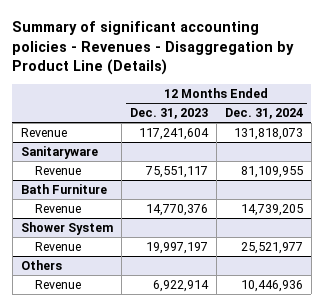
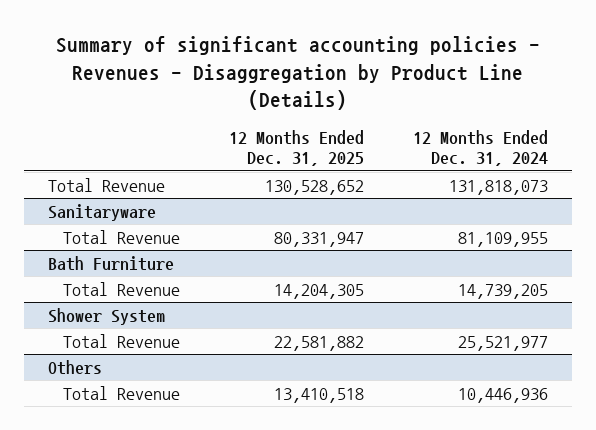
[129,108,208,120] Dec. 31, 2023 -> none
none -> [229,129,365,167] 12 Months Ended Dec. 31, 2025
[20,128,67,138] Revenue -> [48,177,166,192] Total Revenue
[35,166,82,176] Revenue -> [63,229,181,244] Total Revenue
[35,204,82,214] Revenue -> [63,281,181,296] Total Revenue
[35,242,82,252] Revenue -> [63,333,181,348] Total Revenue
[35,280,82,290] Revenue -> [63,385,181,400] Total Revenue

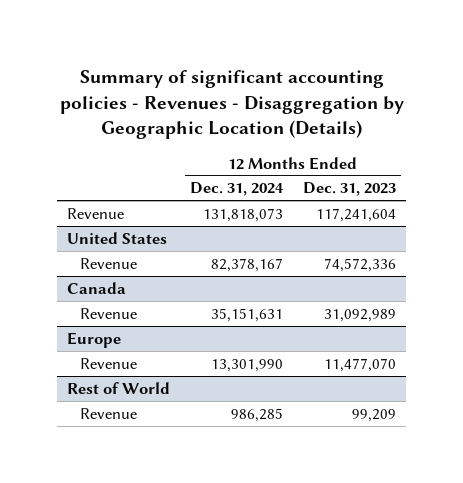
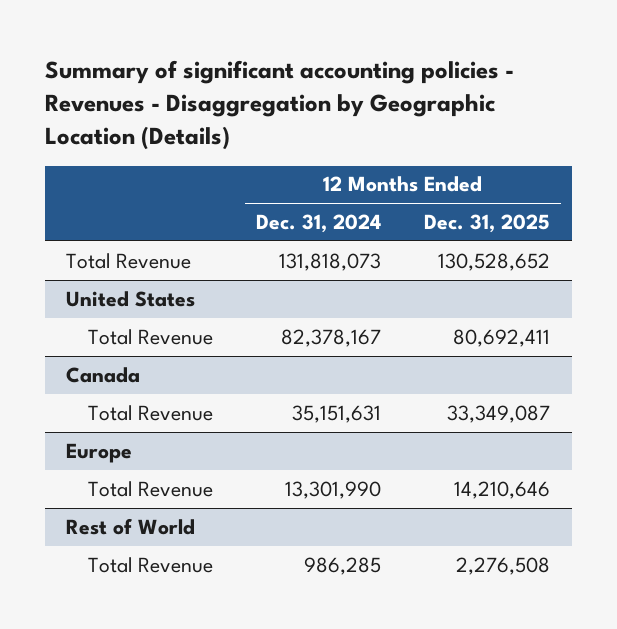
[302,182,396,197] Dec. 31, 2023 -> none
none -> [424,214,551,234] Dec. 31, 2025
[67,207,125,219] Revenue -> [66,252,192,269] Total Revenue
[80,257,138,269] Revenue -> [88,328,214,345] Total Revenue
[80,307,138,319] Revenue -> [88,404,214,421] Total Revenue
[80,357,138,369] Revenue -> [88,480,214,497] Total Revenue
[80,407,138,419] Revenue -> [88,556,214,573] Total Revenue

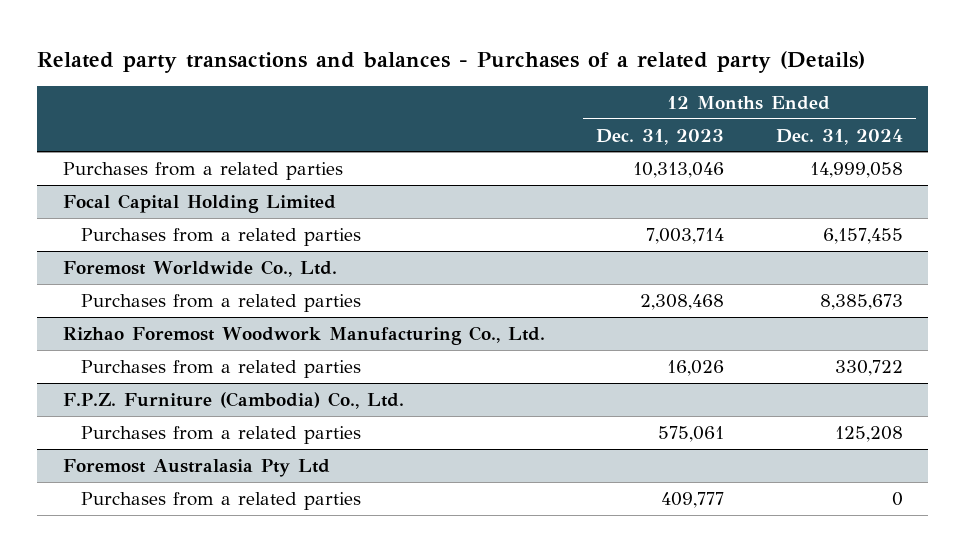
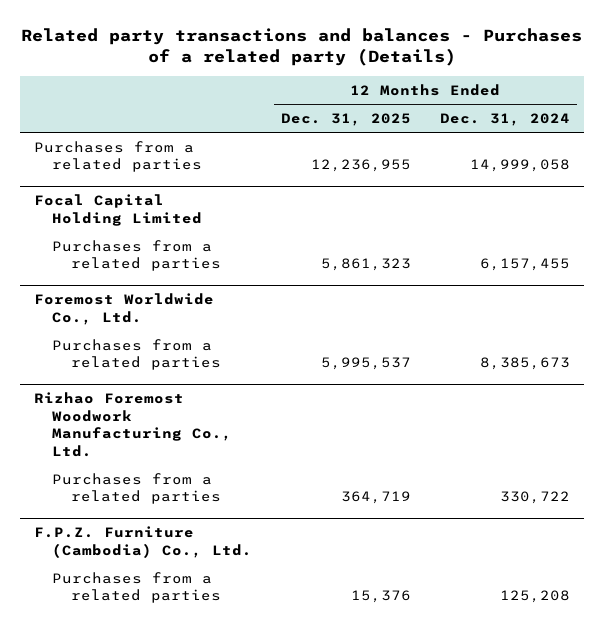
[596,128,725,145] Dec. 31, 2023 -> none
none -> [281,112,412,126] Dec. 31, 2025
[62,458,330,477] Foremost Australasia Pty Ltd -> none
[80,491,361,510] Purchases from a related parties -> none

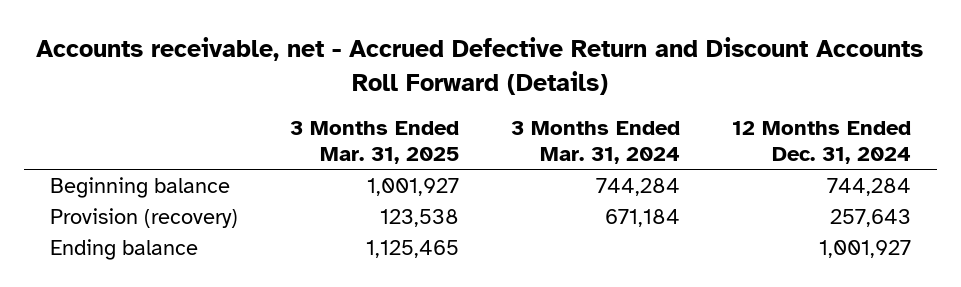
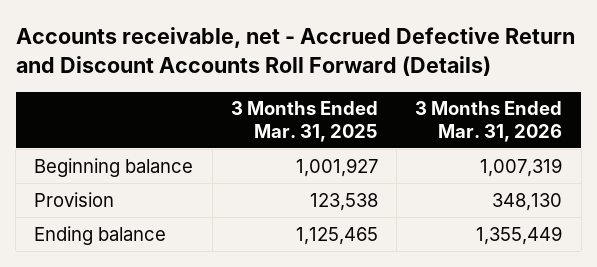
[510,121,680,164] 3 Months Ended Mar. 31, 2024 -> none
[731,121,911,164] 12 Months Ended Dec. 31, 2024 -> none
none -> [415,101,563,142] 3 Months Ended Mar. 31, 2026
[49,207,238,228] Provision (recovery) -> [34,191,115,207] Provision

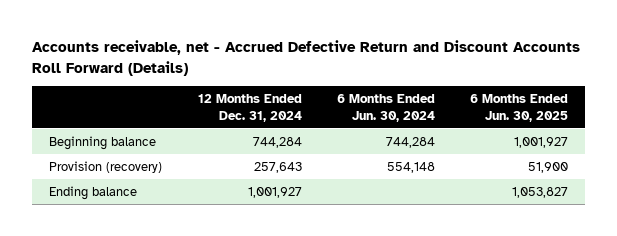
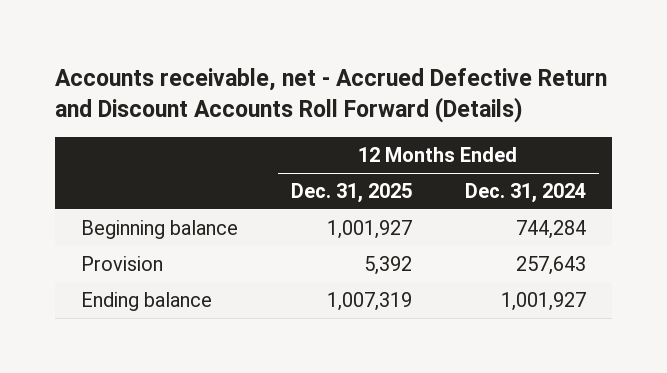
[336,93,435,122] 6 Months Ended Jun. 30, 2024 -> none
[469,93,568,122] 6 Months Ended Jun. 30, 2025 -> none
none -> [290,183,412,204] Dec. 31, 2025
[49,161,163,174] Provision (recovery) -> [81,256,164,272] Provision

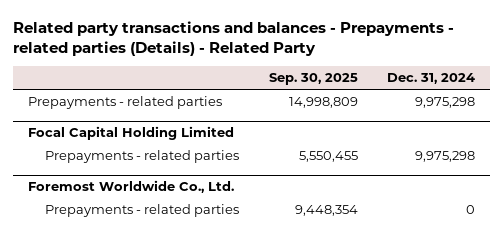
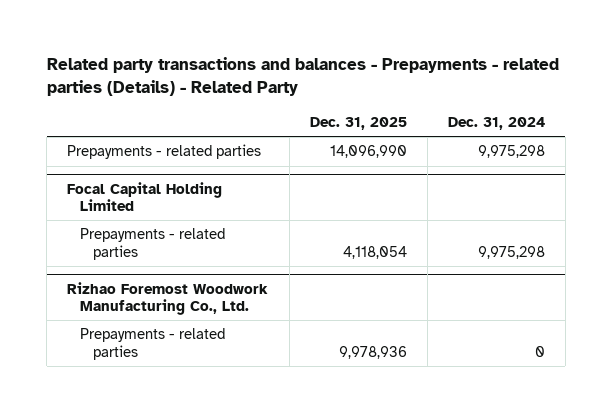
[268,73,358,86] Sep. 30, 2025 -> none
none -> [309,117,407,131] Dec. 31, 2025
[27,180,234,194] Foremost Worldwide Co., Ltd. -> [67,281,269,316] Rizhao Foremost Woodwork Manufacturing Co., Ltd.

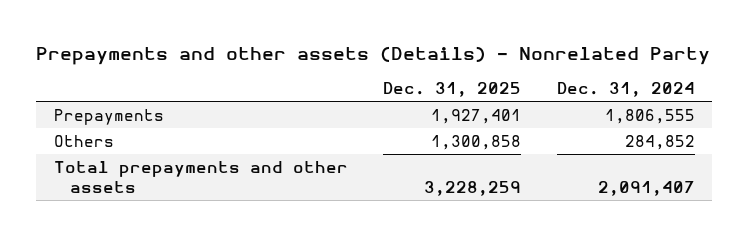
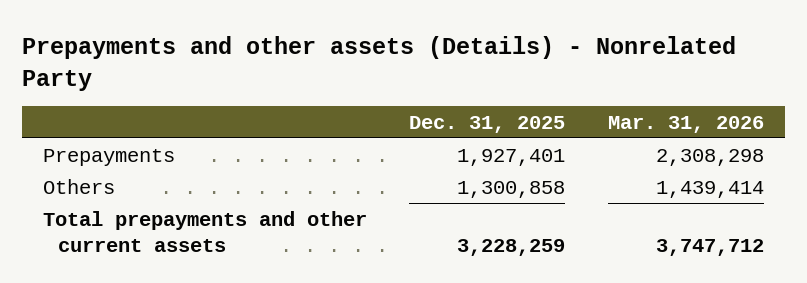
[556,81,695,97] Dec. 31, 2024 -> none
none -> [607,115,764,133] Mar. 31, 2026
[53,160,348,193] Total prepayments and other assets -> [43,210,368,252] Total prepayments and other current assets

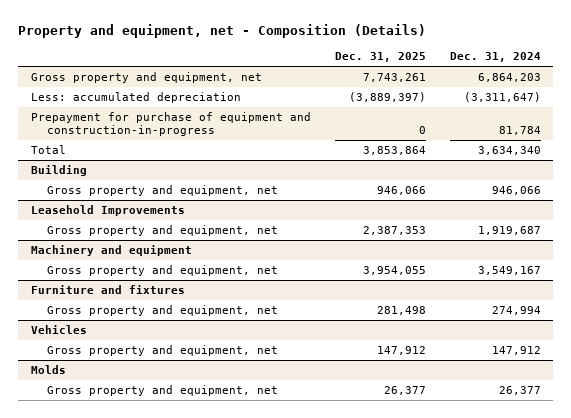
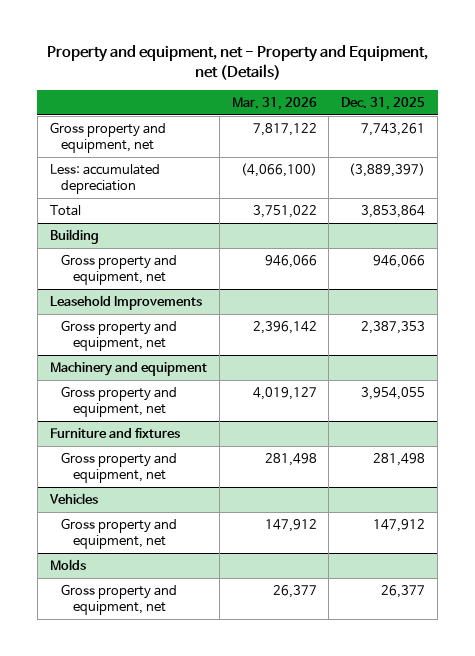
[18,24,427,39] Property and equipment, net - Composition (Details) -> [46,45,428,81] Property and equipment, net - Property and Equipment, net (Details)
[449,52,541,63] Dec. 31, 2024 -> none
none -> [231,97,317,111] Mar. 31, 2026
[30,111,311,136] Prepayment for purchase of equipment and construction-in-progress -> none

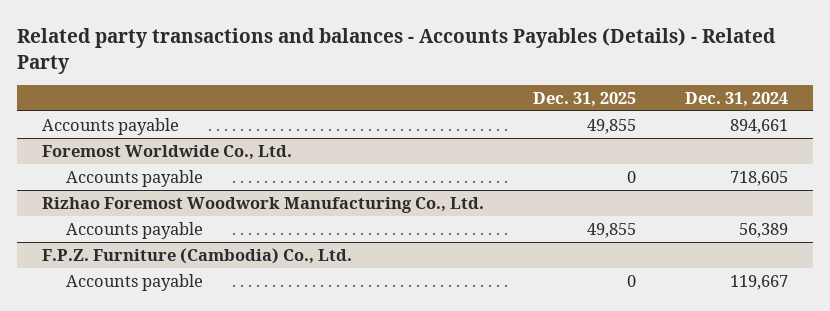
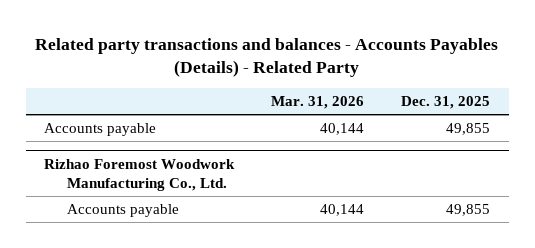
[685,91,789,107] Dec. 31, 2024 -> none
none -> [271,96,365,110] Mar. 31, 2026
[41,144,292,160] Foremost Worldwide Co., Ltd. -> none
[66,169,204,187] Accounts payable -> none
[41,247,352,264] F.P.Z. Furniture (Cambodia) Co., Ltd. -> none
[66,273,204,291] Accounts payable -> none

